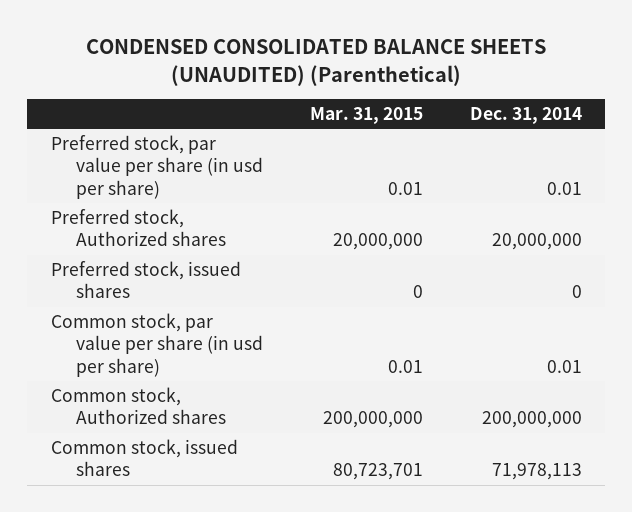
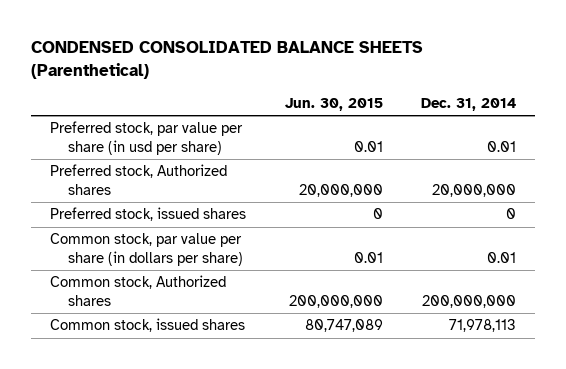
[86,39,547,86] CONDENSED CONSOLIDATED BALANCE SHEETS (UNAUDITED) (Parenthetical) -> [30,41,423,79] CONDENSED CONSOLIDATED BALANCE SHEETS (Parenthetical)
[309,107,423,125] Mar. 31, 2015 -> none
none -> [284,97,383,111] Jun. 30, 2015
[50,312,263,377] Common stock, par value per share (in usd per share) -> [50,233,243,266] Common stock, par value per share (in dollars per share)

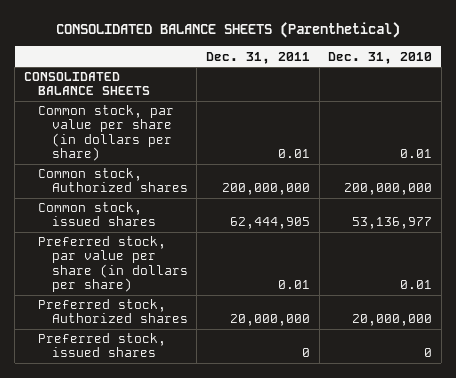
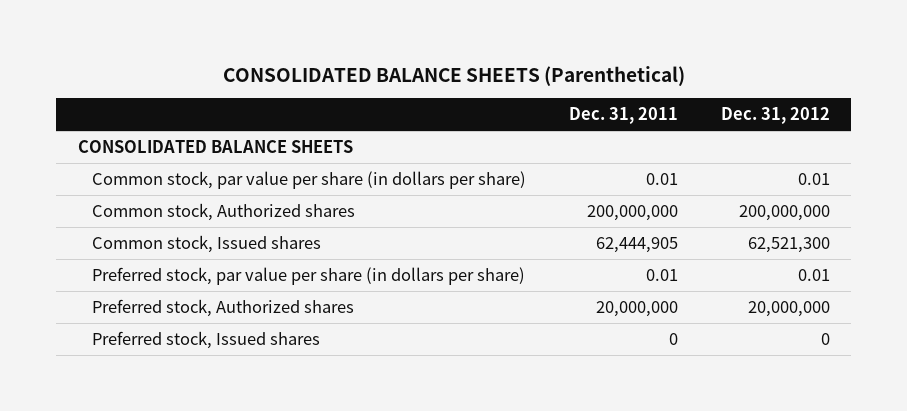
[328,51,433,64] Dec. 31, 2010 -> none
none -> [720,107,830,125] Dec. 31, 2012
[37,202,156,227] Common stock, issued shares -> [92,235,322,254] Common stock, Issued shares
[37,333,166,358] Preferred stock, issued shares -> [92,331,321,350] Preferred stock, Issued shares

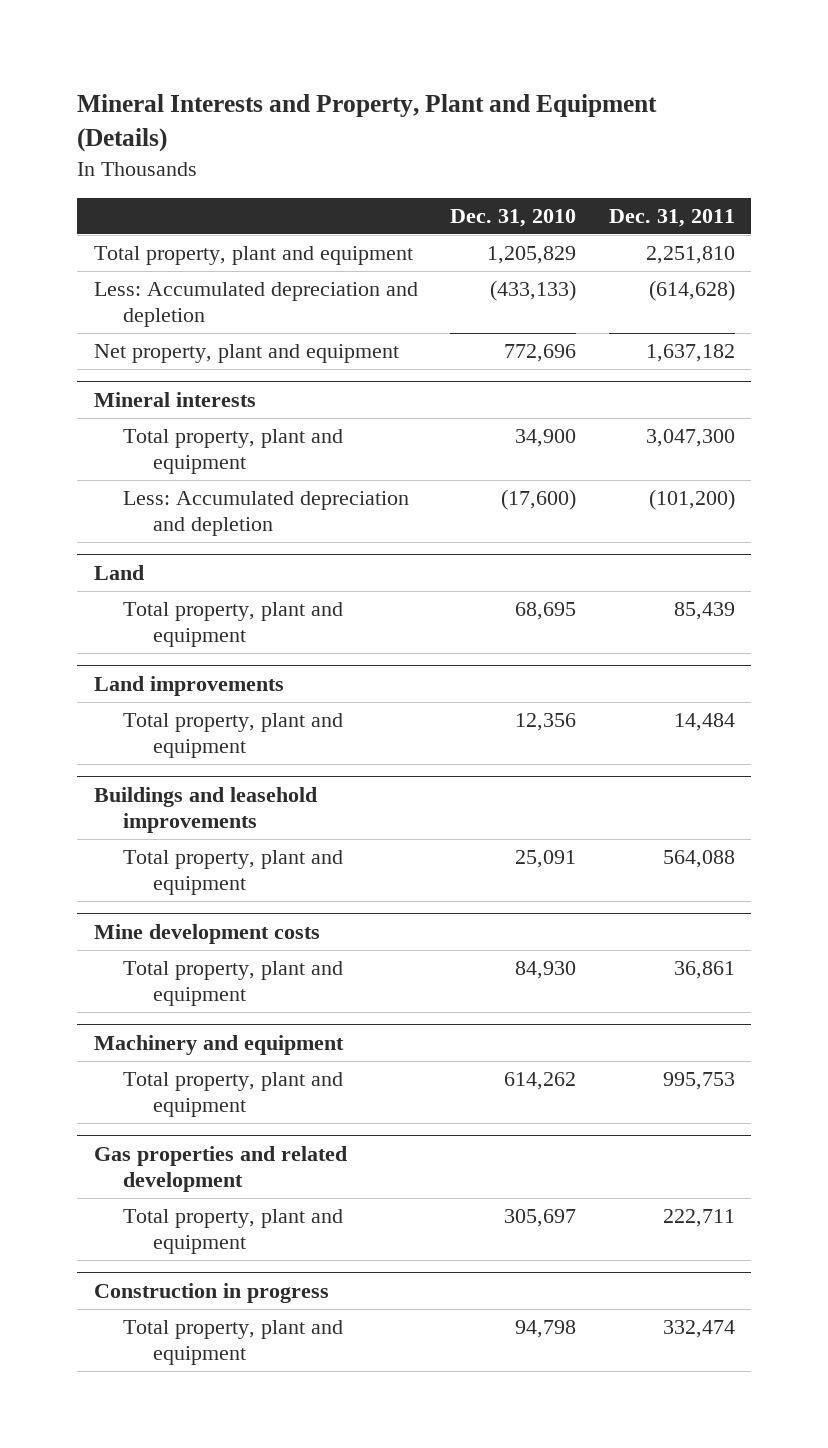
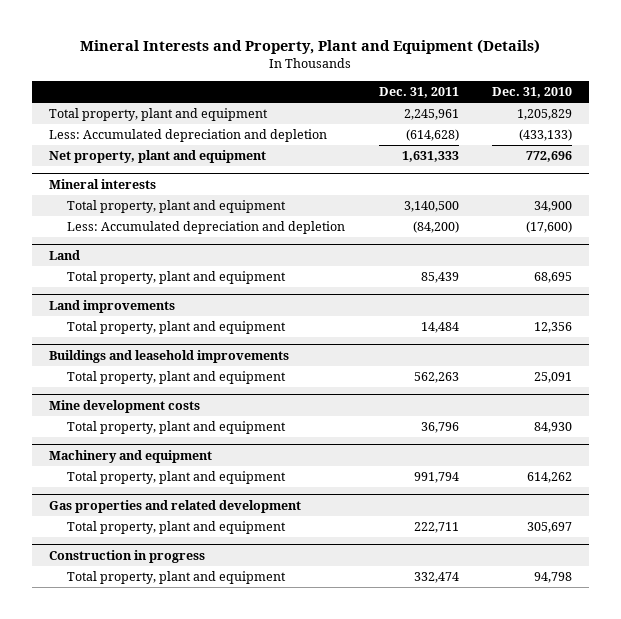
[645,246,735,265] 2,251,810 -> [403,109,459,121] 2,245,961
[645,344,735,363] 1,637,182 -> [401,151,459,163] 1,631,333
[645,429,735,448] 3,047,300 -> [403,201,459,213] 3,140,500
[648,489,735,511] (101,200) -> [412,221,459,234] (84,200)
[662,850,735,869] 564,088 -> [413,372,459,384] 562,263
[673,961,735,980] 36,861 -> [420,422,459,434] 36,796
[662,1072,735,1091] 995,753 -> [413,472,459,484] 991,794

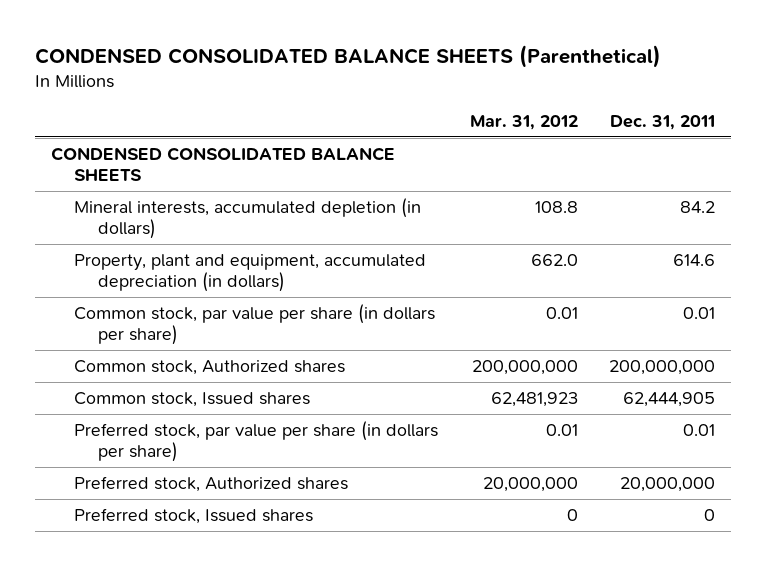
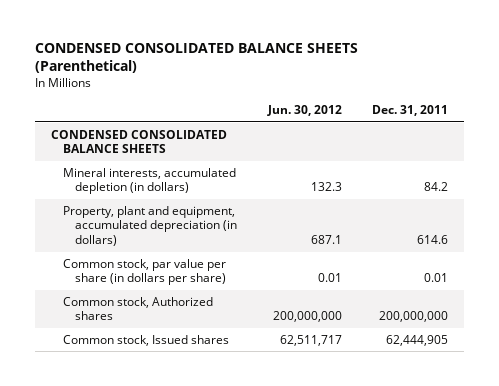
[469,114,578,130] Mar. 31, 2012 -> none
none -> [266,105,342,117] Jun. 30, 2012
[74,420,439,463] Preferred stock, par value per share (in dollars per share) -> none
[74,475,349,492] Preferred stock, Authorized shares -> none
[74,507,314,524] Preferred stock, Issued shares -> none

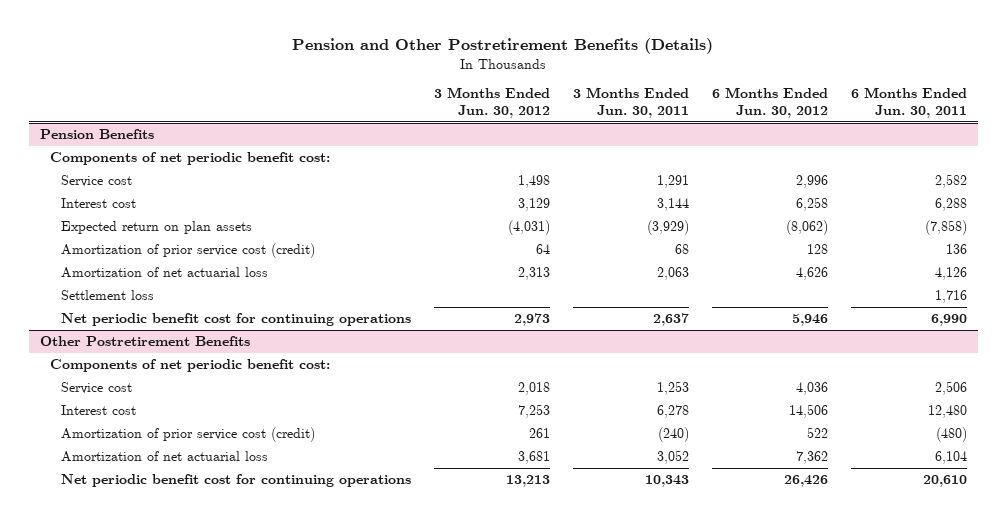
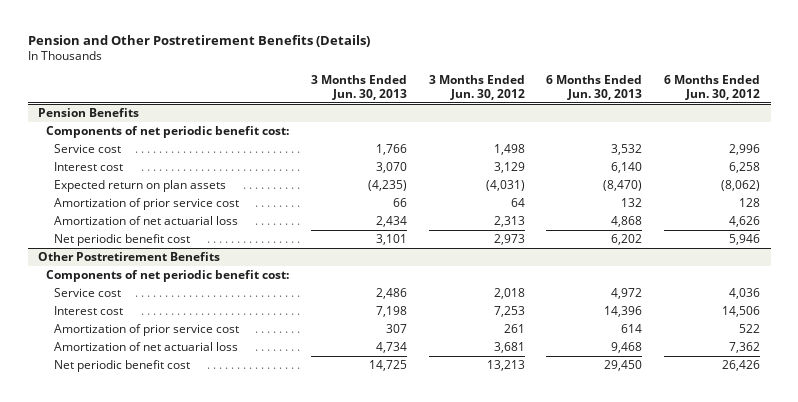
[572,87,689,119] 3 Months Ended Jun. 30, 2011 -> none
[850,87,967,119] 6 Months Ended Jun. 30, 2011 -> none
none -> [310,75,407,100] 3 Months Ended Jun. 30, 2013
none -> [546,75,643,100] 6 Months Ended Jun. 30, 2013
[60,243,315,259] Amortization of prior service cost (credit) -> [54,197,240,210] Amortization of prior service cost
[60,290,154,301] Settlement loss -> none
[60,313,411,327] Net periodic benefit cost for continuing operations -> [54,233,191,246] Net periodic benefit cost
[60,427,315,443] Amortization of prior service cost (credit) -> [54,323,240,336] Amortization of prior service cost
[60,474,411,488] Net periodic benefit cost for continuing operations -> [54,359,191,372] Net periodic benefit cost

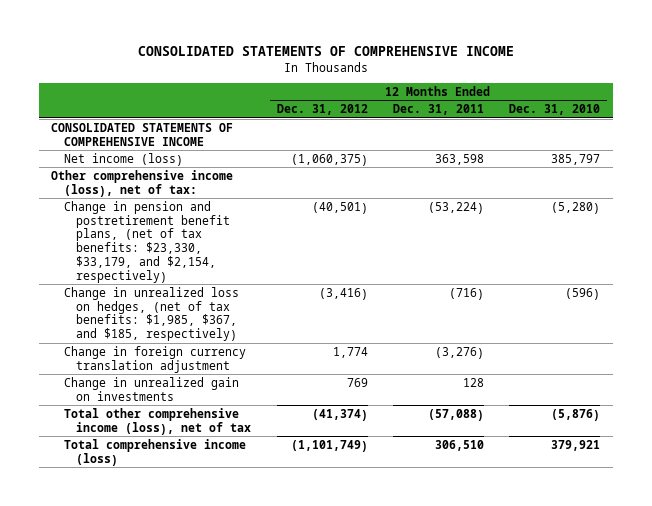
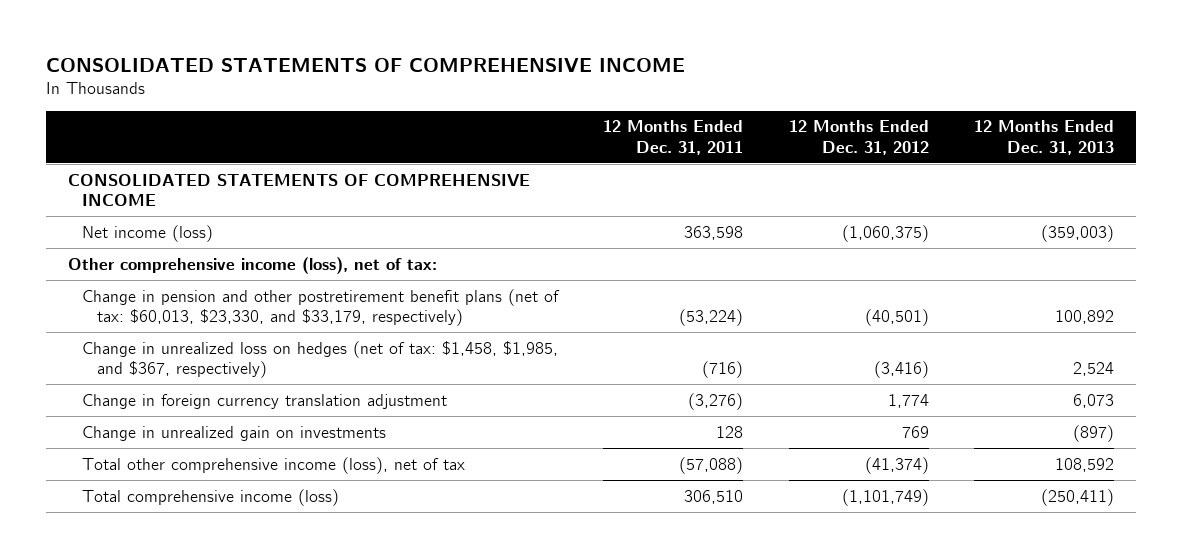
[509,104,601,116] Dec. 31, 2010 -> none
none -> [973,120,1114,155] 12 Months Ended Dec. 31, 2013
[63,200,231,283] Change in pension and postretirement benefit plans, (net of tax benefits: $23,330, $33,179, and $2,154, respectively) -> [82,288,561,326] Change in pension and other postretirement benefit plans (net of tax: $60,013, $23,330, and $33,179, respectively)
[63,286,239,342] Change in unrealized loss on hedges, (net of tax benefits: $1,985, $367, and $185, respectively) -> [82,340,559,378] Change in unrealized loss on hedges (net of tax: $1,458, $1,985, and $367, respectively)

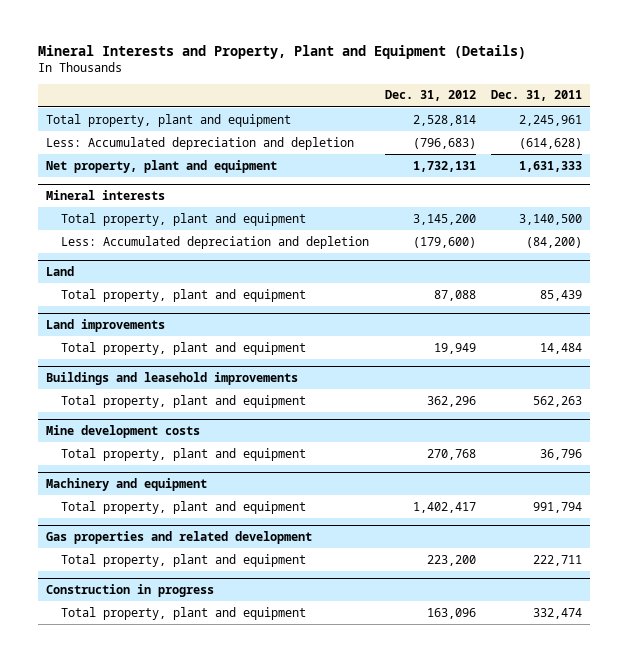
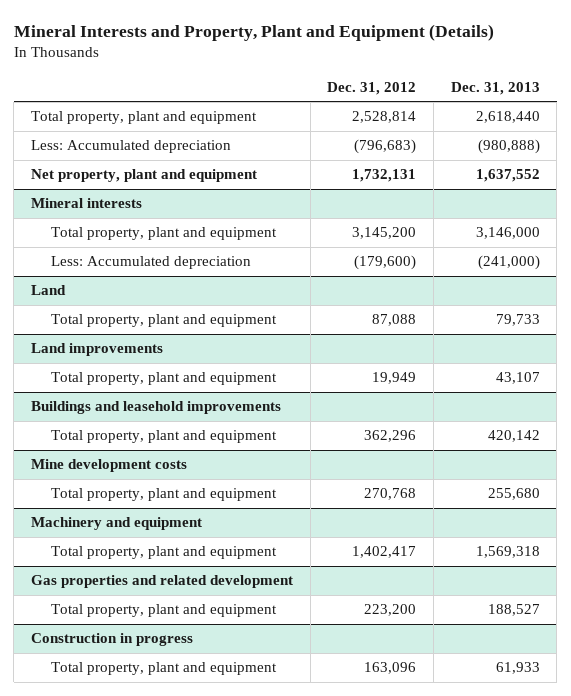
[491,90,583,102] Dec. 31, 2011 -> none
none -> [450,81,540,95] Dec. 31, 2013
[45,136,354,150] Less: Accumulated depreciation and depletion -> [30,140,231,154] Less: Accumulated depreciation
[61,235,370,249] Less: Accumulated depreciation and depletion -> [51,256,252,270] Less: Accumulated depreciation

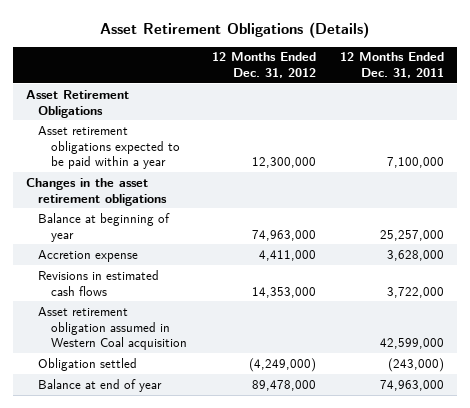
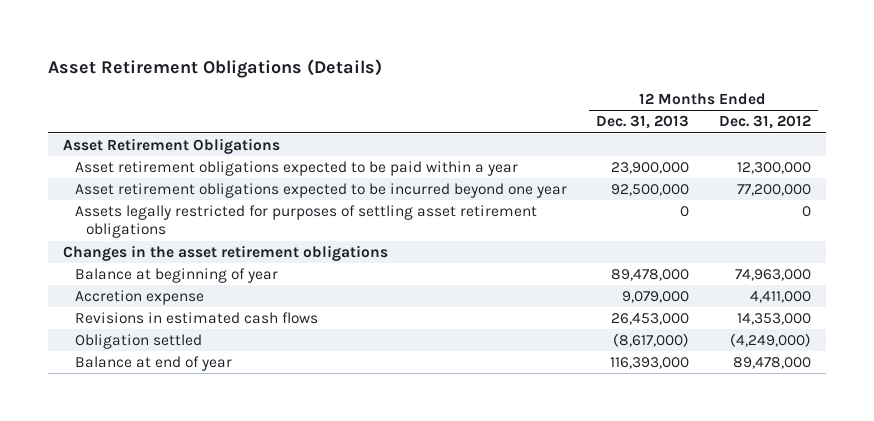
[340,52,445,79] 12 Months Ended Dec. 31, 2011 -> none
none -> [596,115,690,130] Dec. 31, 2013
none -> [74,183,567,199] Asset retirement obligations expected to be incurred beyond one year
none -> [74,205,537,239] Assets legally restricted for purposes of settling asset retirement obligations
[38,306,187,351] Asset retirement obligation assumed in Western Coal acquisition -> none

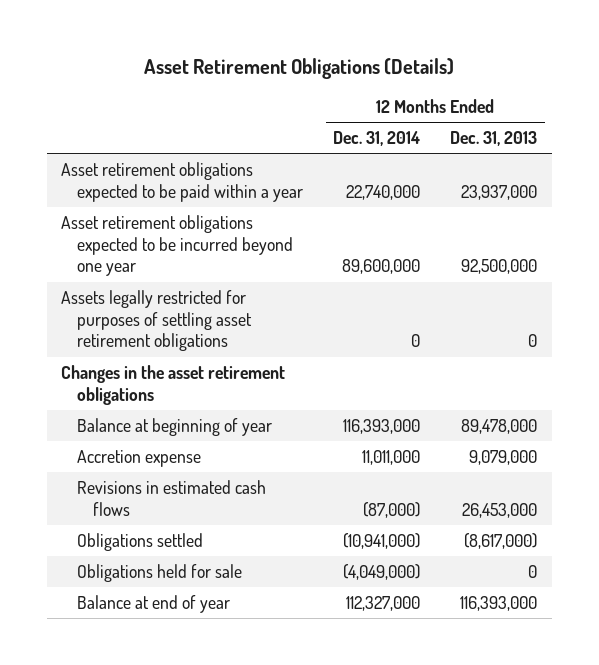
[718,115,811,130] Dec. 31, 2012 -> none
none -> [333,131,421,147] Dec. 31, 2014
[63,138,281,155] Asset Retirement Obligations -> none
[611,162,690,175] 23,900,000 -> [461,184,538,200] 23,937,000
[74,334,202,350] Obligation settled -> [77,532,204,551] Obligations settled
none -> [77,563,243,582] Obligations held for sale

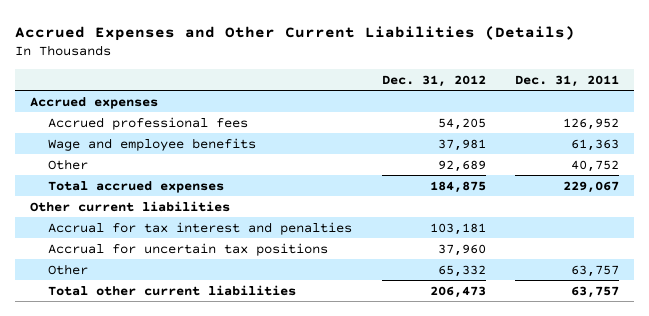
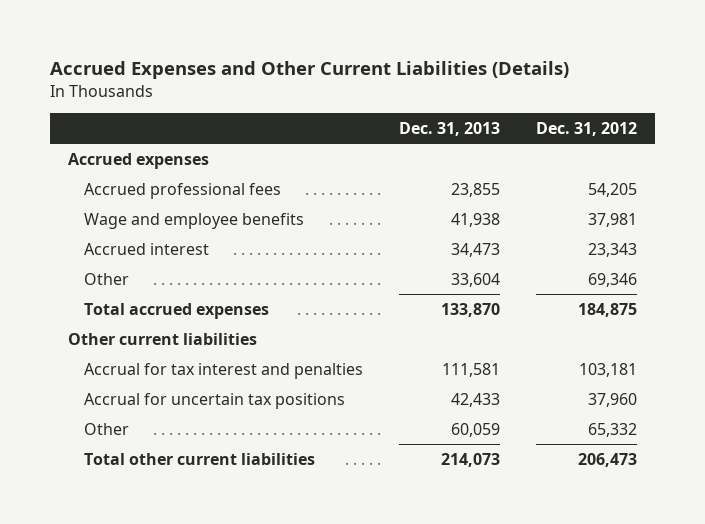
[514,74,619,87] Dec. 31, 2011 -> none
none -> [398,121,500,136] Dec. 31, 2013
none -> [84,242,210,255] Accrued interest
[437,159,486,172] 92,689 -> [587,272,637,287] 69,346

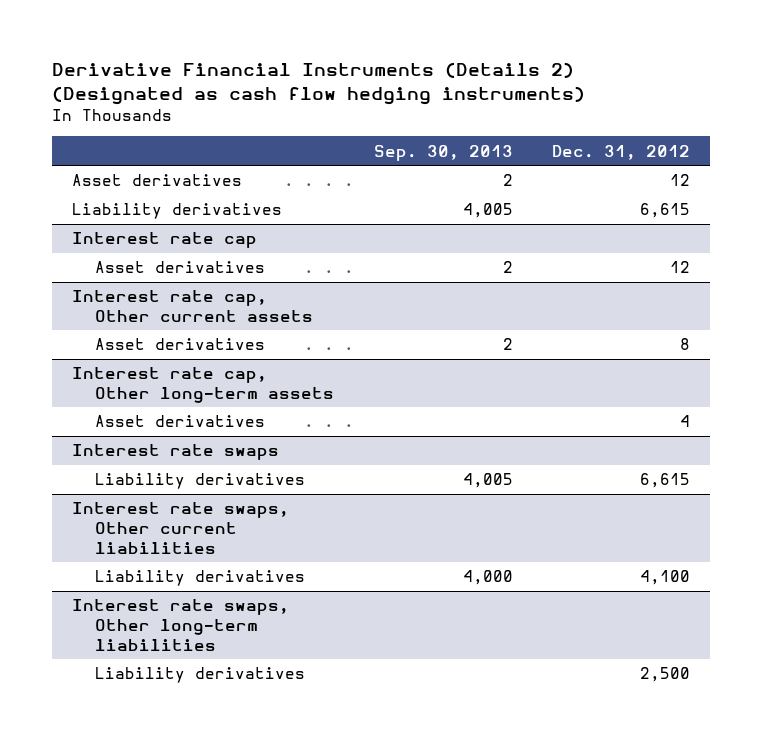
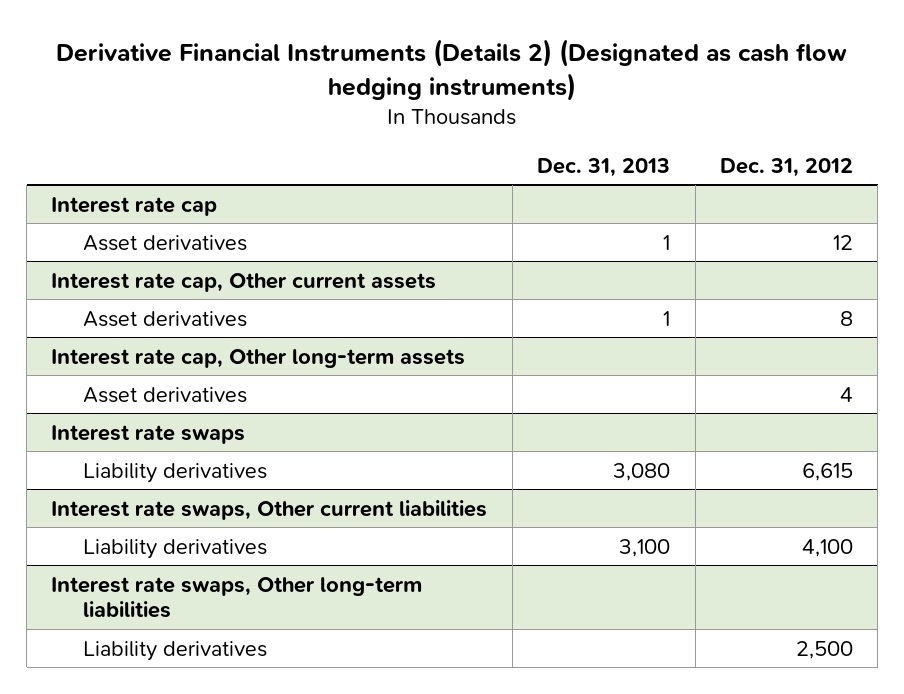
[373,144,513,161] Sep. 30, 2013 -> none
none -> [537,157,671,177] Dec. 31, 2013
[72,174,243,187] Asset derivatives -> none
[72,203,283,220] Liability derivatives -> none

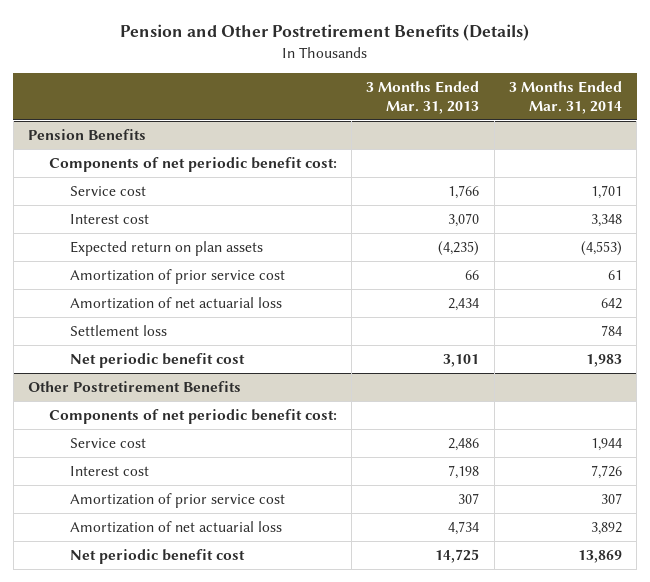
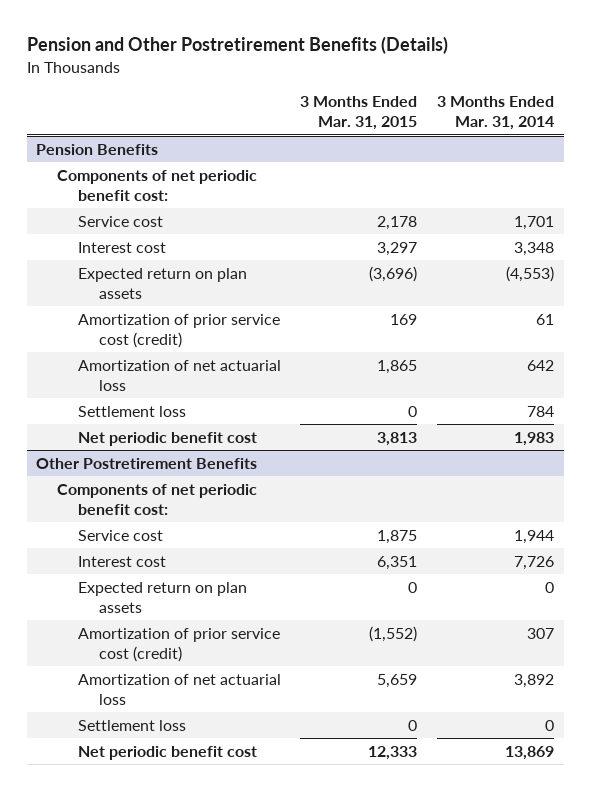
[366,80,480,115] 3 Months Ended Mar. 31, 2013 -> none
none -> [300,96,418,131] 3 Months Ended Mar. 31, 2015
[69,268,285,284] Amortization of prior service cost -> [77,313,280,348] Amortization of prior service cost (credit)
none -> [77,581,247,613] Expected return on plan assets
[69,492,285,508] Amortization of prior service cost -> [77,627,280,662] Amortization of prior service cost (credit)
none -> [77,719,186,731] Settlement loss

